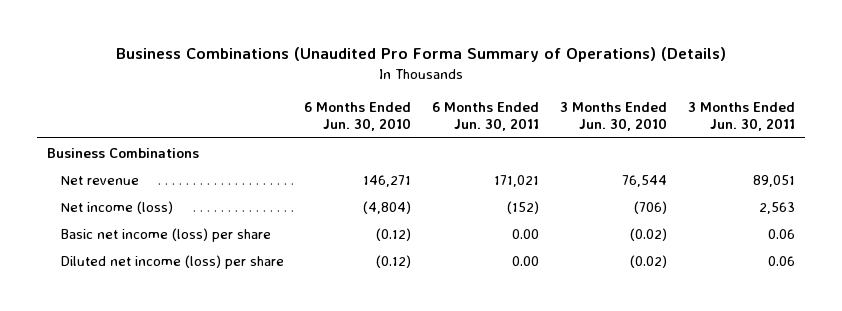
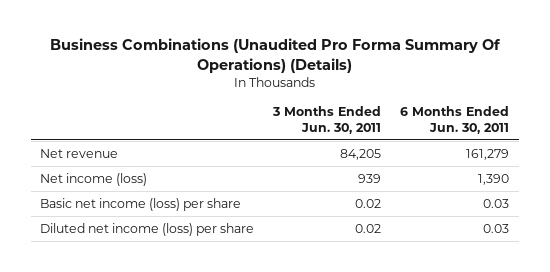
[116,47,727,63] Business Combinations (Unaudited Pro Forma Summary of Operations) (Details) -> [49,38,501,73] Business Combinations (Unaudited Pro Forma Summary Of Operations) (Details)
[304,101,412,131] 6 Months Ended Jun. 30, 2010 -> none
[560,101,668,131] 3 Months Ended Jun. 30, 2010 -> none
[47,147,200,158] Business Combinations -> none
[494,174,540,187] 171,021 -> [466,148,510,160] 161,279
[752,174,795,187] 89,051 -> [340,148,382,160] 84,205
[507,200,540,214] (152) -> [478,173,510,185] 1,390
[758,201,795,214] 2,563 -> [358,173,382,183] 939
[512,228,540,239] 0.00 -> [483,198,510,208] 0.03
[767,228,795,239] 0.06 -> [355,198,382,208] 0.02
[512,255,540,266] 0.00 -> [483,223,510,233] 0.03
[767,255,795,266] 0.06 -> [355,223,382,233] 0.02

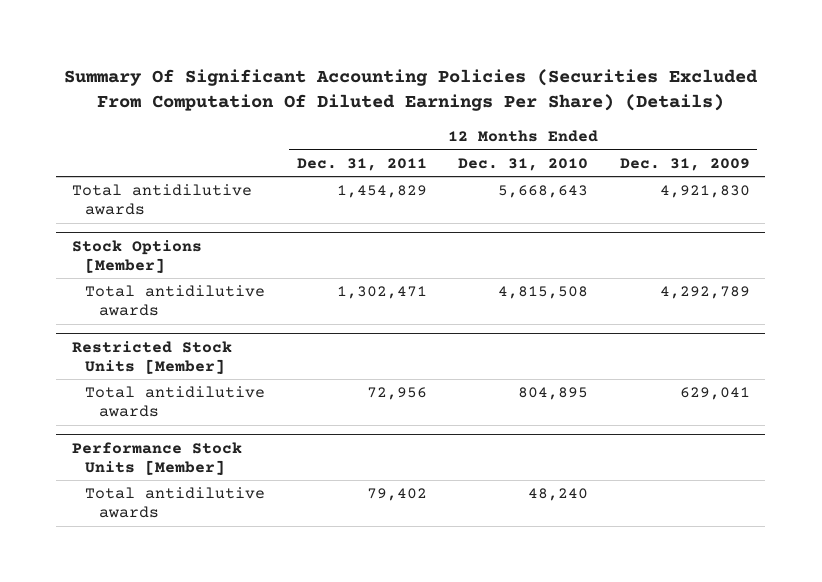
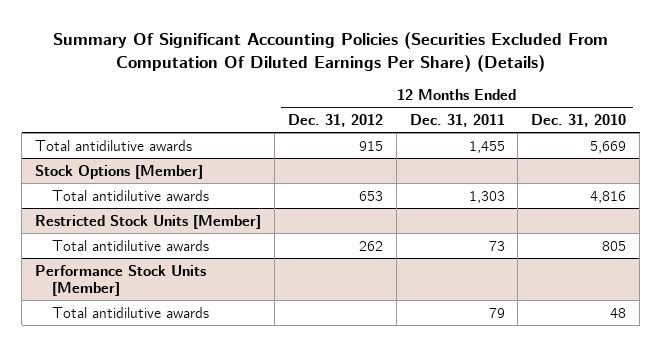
[619,157,750,171] Dec. 31, 2009 -> none
none -> [287,113,383,127] Dec. 31, 2012
[336,184,427,198] 1,454,829 -> [468,140,505,153] 1,455
[498,184,589,198] 5,668,643 -> [590,140,627,153] 5,669
[336,285,427,299] 1,302,471 -> [468,190,505,203] 1,303
[498,285,589,299] 4,815,508 -> [590,190,627,203] 4,816
[366,386,427,400] 72,956 -> [488,240,505,251] 73
[518,386,589,400] 804,895 -> [602,240,627,251] 805
[366,487,427,501] 79,402 -> [488,307,505,318] 79
[528,487,589,501] 48,240 -> [610,307,627,318] 48

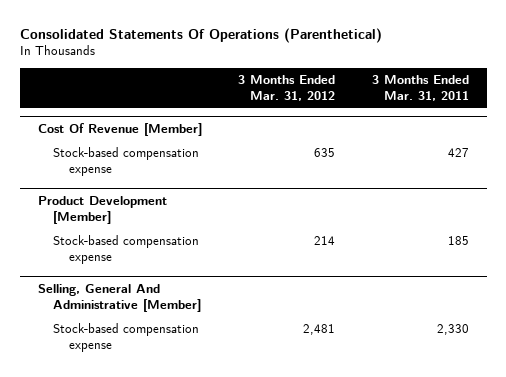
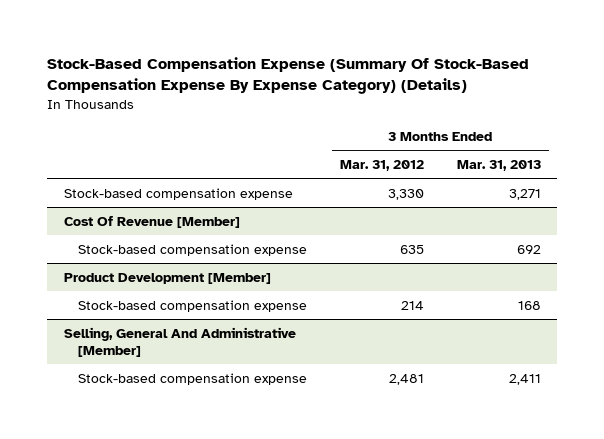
[19,27,382,43] Consolidated Statements Of Operations (Parenthetical) -> [47,56,530,94] Stock-Based Compensation Expense (Summary Of Stock-Based Compensation Expense By Expense Category) (Details)
[371,75,469,101] 3 Months Ended Mar. 31, 2011 -> none
none -> [456,159,541,171] Mar. 31, 2013
none -> [63,187,293,200] Stock-based compensation expense

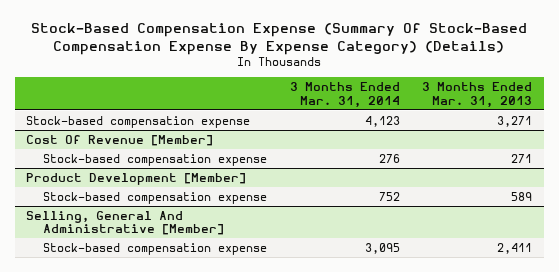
[339,159,424,171] Mar. 31, 2012 -> none
none -> [289,82,400,108] 3 Months Ended Mar. 31, 2014
[516,244,541,254] 692 -> [511,153,533,163] 271
[517,300,541,310] 168 -> [511,191,533,201] 589

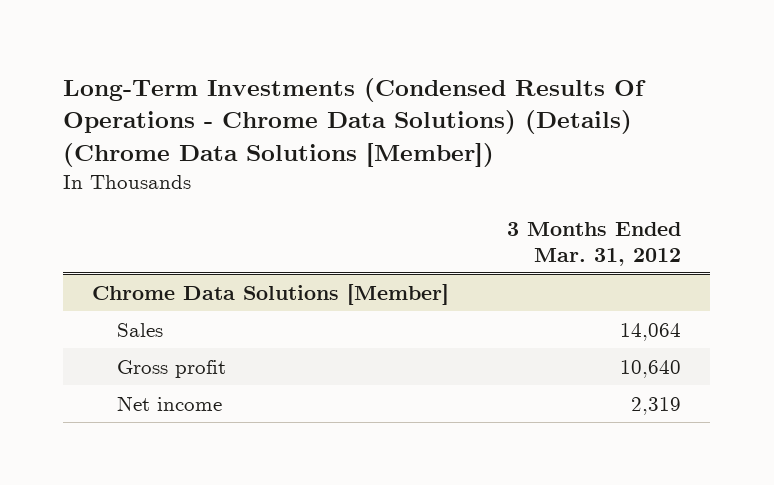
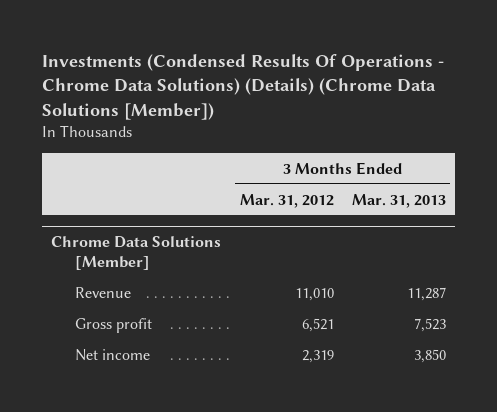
[63,77,647,167] Long-Term Investments (Condensed Results Of Operations - Chrome Data Solutions) (Details) (Chrome Data Solutions [Member]) -> [42,53,445,120] Investments (Condensed Results Of Operations - Chrome Data Solutions) (Details) (Chrome Data Solutions [Member])
none -> [351,193,446,208] Mar. 31, 2013
[117,322,164,337] Sales -> none
none -> [74,286,131,298] Revenue
[620,359,682,378] 10,640 -> [301,317,334,332] 6,521

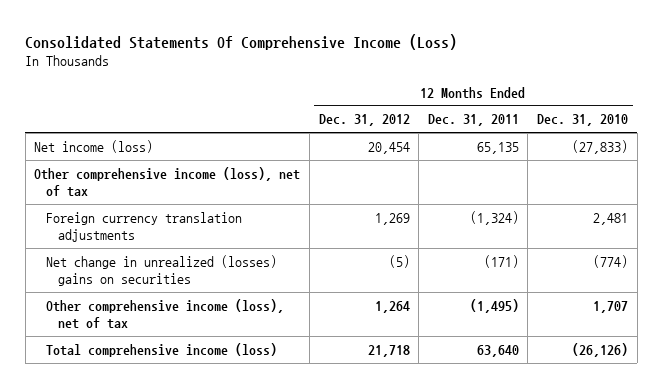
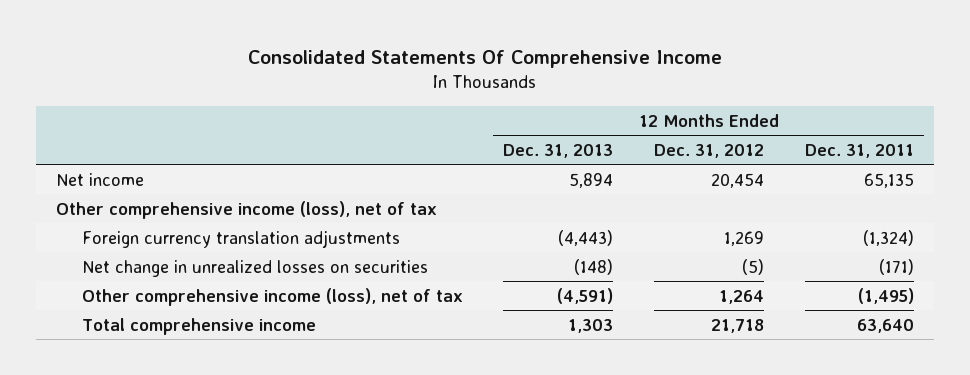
[25,33,458,50] Consolidated Statements Of Comprehensive Income (Loss) -> [247,49,722,68] Consolidated Statements Of Comprehensive Income
[537,114,629,127] Dec. 31, 2010 -> none
none -> [503,143,614,158] Dec. 31, 2013
[34,139,154,153] Net income (loss) -> [55,172,144,186] Net income
[46,254,278,286] Net change in unrealized (losses) gains on securities -> [81,259,428,277] Net change in unrealized losses on securities
[46,342,278,357] Total comprehensive income (loss) -> [81,317,316,335] Total comprehensive income

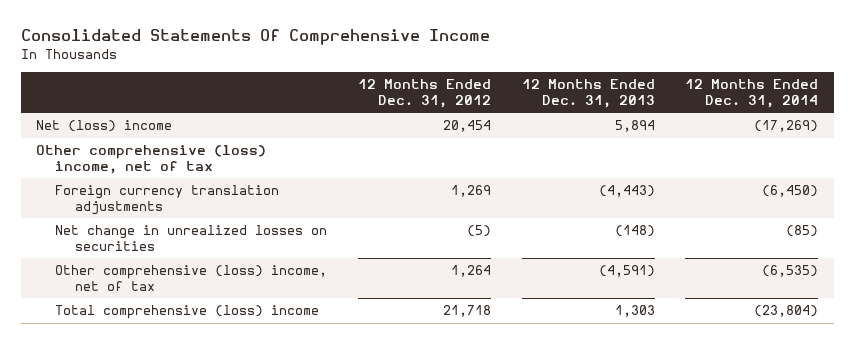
[804,143,914,158] Dec. 31, 2011 -> none
none -> [685,79,819,108] 12 Months Ended Dec. 31, 2014
[55,172,144,186] Net income -> [35,120,172,133] Net (loss) income
[55,200,437,219] Other comprehensive income (loss), net of tax -> [35,145,266,175] Other comprehensive (loss) income, net of tax
[81,287,463,306] Other comprehensive income (loss), net of tax -> [55,265,328,292] Other comprehensive (loss) income, net of tax
[81,317,316,335] Total comprehensive income -> [55,305,320,320] Total comprehensive (loss) income

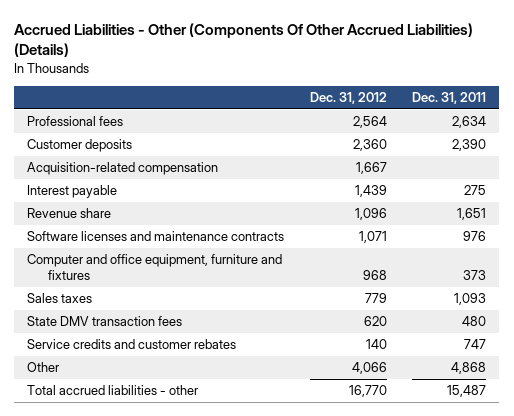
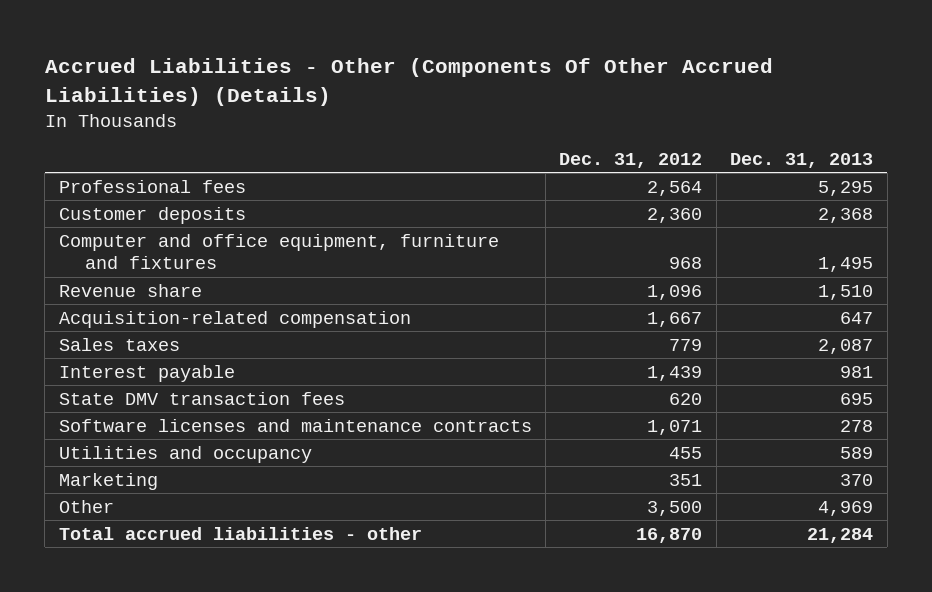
[412,92,487,105] Dec. 31, 2011 -> none
none -> [730,152,874,168] Dec. 31, 2013
[27,208,112,219] Revenue share -> [58,283,202,297] Revenue share
[27,162,219,176] Acquisition-related compensation -> [58,310,411,328] Acquisition-related compensation
[27,185,118,199] Interest payable -> [58,364,235,382] Interest payable
[27,339,237,350] Service credits and customer rebates -> none
[27,231,285,242] Software licenses and maintenance contracts -> [58,418,532,432] Software licenses and maintenance contracts
none -> [58,445,312,463] Utilities and occupancy
none -> [58,472,158,490] Marketing
[351,362,387,375] 4,066 -> [647,500,703,516] 3,500
[348,385,387,398] 16,770 -> [636,527,703,543] 16,870

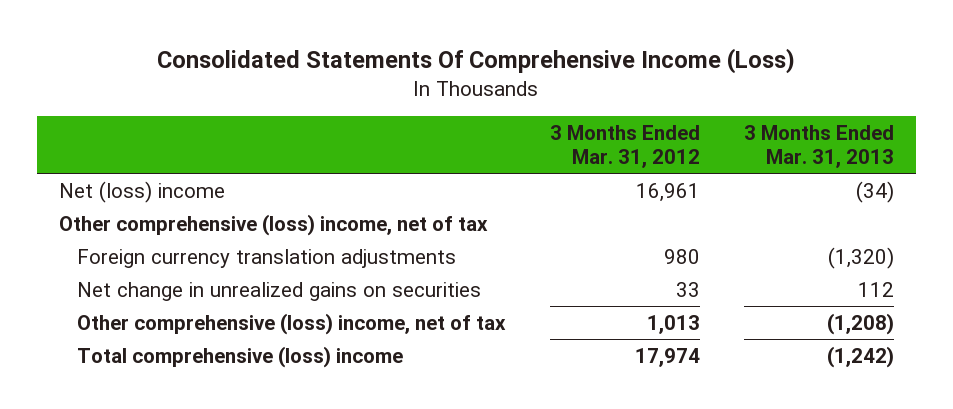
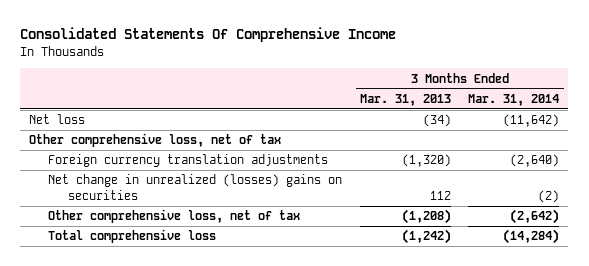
[157,48,796,75] Consolidated Statements Of Comprehensive Income (Loss) -> [20,27,397,43] Consolidated Statements Of Comprehensive Income
[549,124,700,168] 3 Months Ended Mar. 31, 2012 -> none
none -> [468,93,560,106] Mar. 31, 2014
[58,180,225,203] Net (loss) income -> [29,114,86,125] Net loss
[58,213,488,236] Other comprehensive (loss) income, net of tax -> [29,133,282,148] Other comprehensive loss, net of tax
[77,281,482,301] Net change in unrealized gains on securities -> [48,174,343,201] Net change in unrealized (losses) gains on securities
[77,312,507,335] Other comprehensive (loss) income, net of tax -> [48,209,301,224] Other comprehensive loss, net of tax
[77,345,404,368] Total comprehensive (loss) income -> [48,229,217,244] Total comprehensive loss

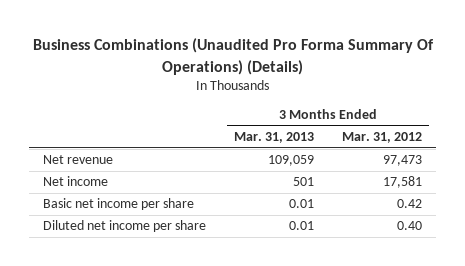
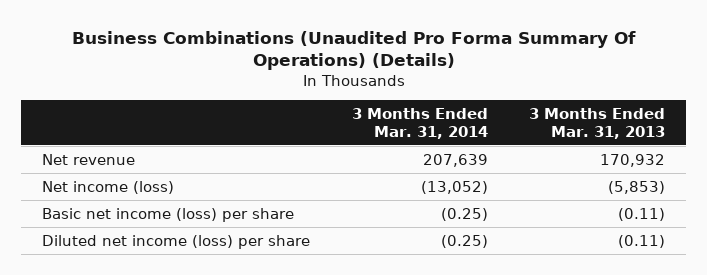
[342,132,423,144] Mar. 31, 2012 -> none
none -> [351,107,488,139] 3 Months Ended Mar. 31, 2014
[268,155,315,167] 109,059 -> [600,153,666,167] 170,932
[43,176,109,187] Net income -> [42,180,175,194] Net income (loss)
[293,177,315,187] 501 -> [608,180,666,194] (5,853)
[43,198,195,211] Basic net income per share -> [42,207,295,222] Basic net income (loss) per share
[289,199,315,209] 0.01 -> [618,207,666,221] (0.11)
[43,220,207,233] Diluted net income per share -> [42,234,311,249] Diluted net income (loss) per share
[289,221,315,231] 0.01 -> [618,234,666,248] (0.11)

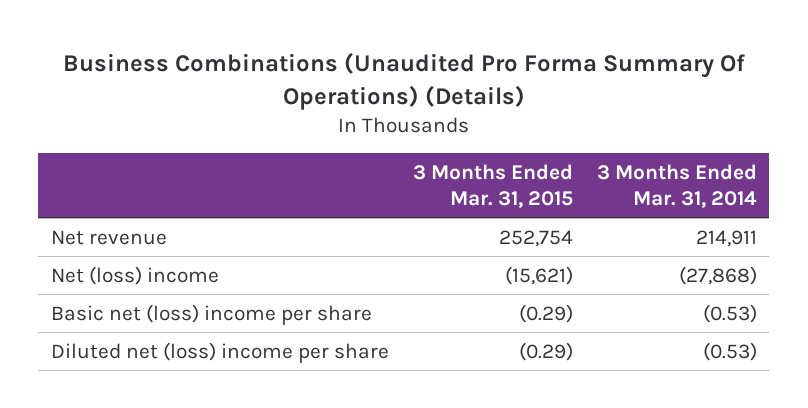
[529,107,666,139] 3 Months Ended Mar. 31, 2013 -> none
none -> [412,163,573,208] 3 Months Ended Mar. 31, 2015
[422,153,488,167] 207,639 -> [696,229,758,247] 214,911
[42,180,175,194] Net income (loss) -> [50,265,219,285] Net (loss) income
[420,180,488,194] (13,052) -> [679,265,758,285] (27,868)
[42,207,295,222] Basic net income (loss) per share -> [50,303,372,325] Basic net (loss) income per share
[440,207,488,221] (0.25) -> [703,303,758,323] (0.53)
[42,234,311,249] Diluted net income (loss) per share -> [50,341,389,363] Diluted net (loss) income per share
[440,234,488,248] (0.25) -> [703,341,758,361] (0.53)

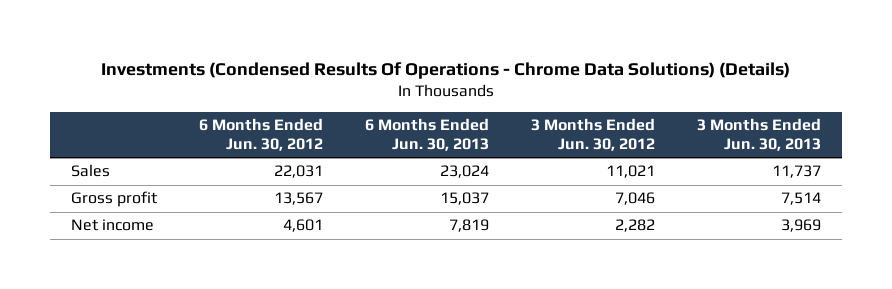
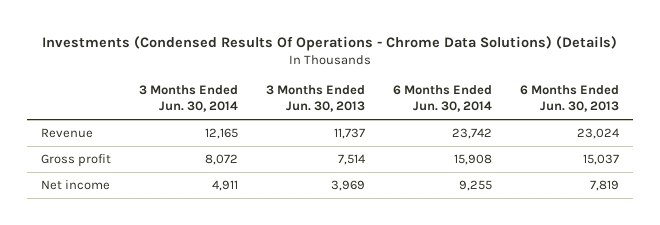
[199,117,324,151] 6 Months Ended Jun. 30, 2012 -> none
[531,117,656,151] 3 Months Ended Jun. 30, 2012 -> none
none -> [139,85,239,113] 3 Months Ended Jun. 30, 2014
none -> [393,85,493,113] 6 Months Ended Jun. 30, 2014
[71,164,111,178] Sales -> [41,127,94,138] Revenue

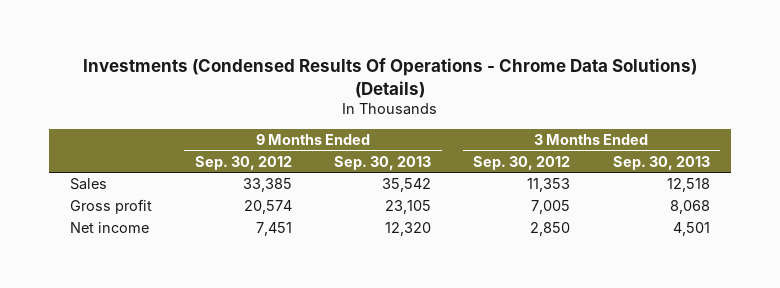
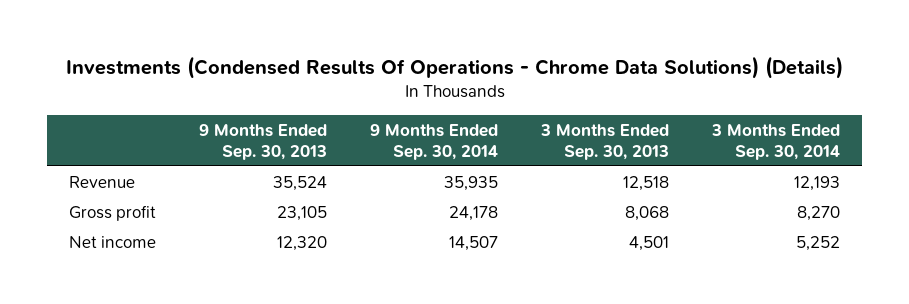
[194,155,292,170] Sep. 30, 2012 -> none
[473,155,571,170] Sep. 30, 2012 -> none
none -> [370,123,499,160] 9 Months Ended Sep. 30, 2014
none -> [711,123,841,160] 3 Months Ended Sep. 30, 2014
[70,178,108,191] Sales -> none
none -> [68,175,135,188] Revenue

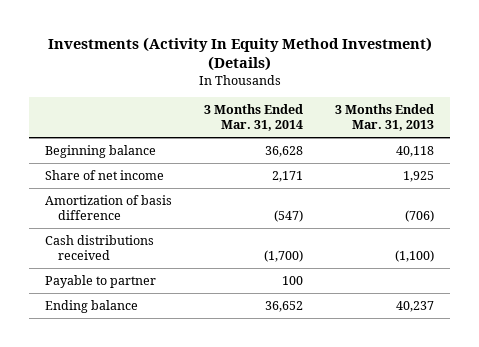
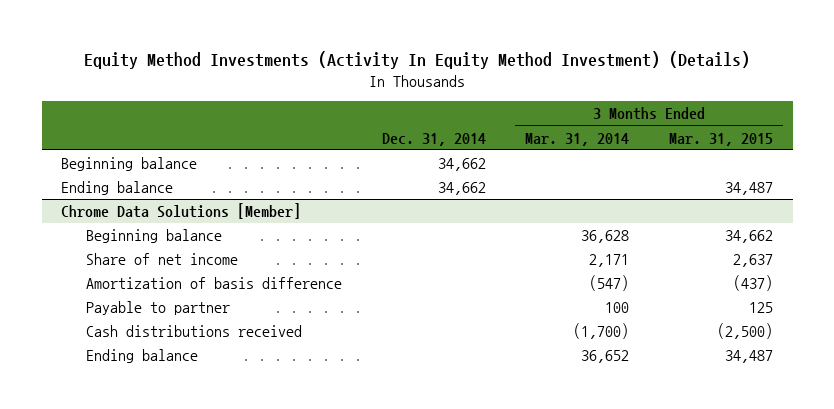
[47,36,432,71] Investments (Activity In Equity Method Investment) (Details) -> [84,51,751,70] Equity Method Investments (Activity In Equity Method Investment) (Details)
[334,104,434,132] 3 Months Ended Mar. 31, 2013 -> none
none -> [381,132,486,146] Dec. 31, 2014
none -> [668,132,773,146] Mar. 31, 2015
none -> [61,156,198,171] Beginning balance
none -> [61,180,174,195] Ending balance
none -> [61,202,302,219] Chrome Data Solutions [Member]
[45,234,155,261] Cash distributions received -> none
none -> [85,324,302,337] Cash distributions received

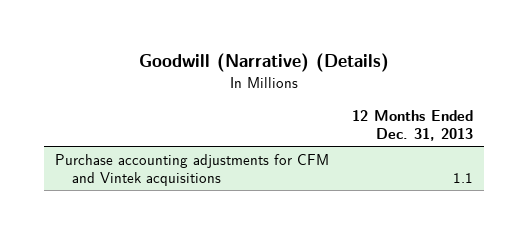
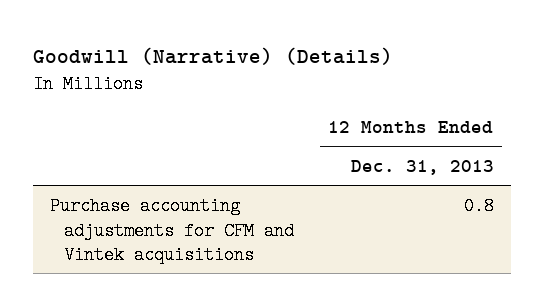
[452,172,473,183] 1.1 -> [463,197,494,216] 0.8

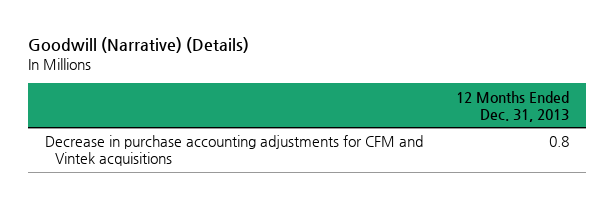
[50,197,294,265] Purchase accounting adjustments for CFM and Vintek acquisitions -> [44,135,423,167] Decrease in purchase accounting adjustments for CFM and Vintek acquisitions

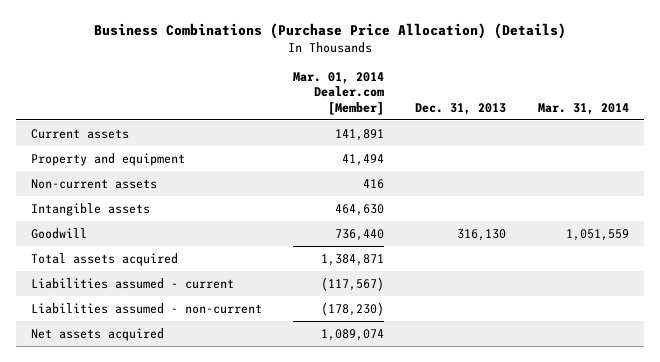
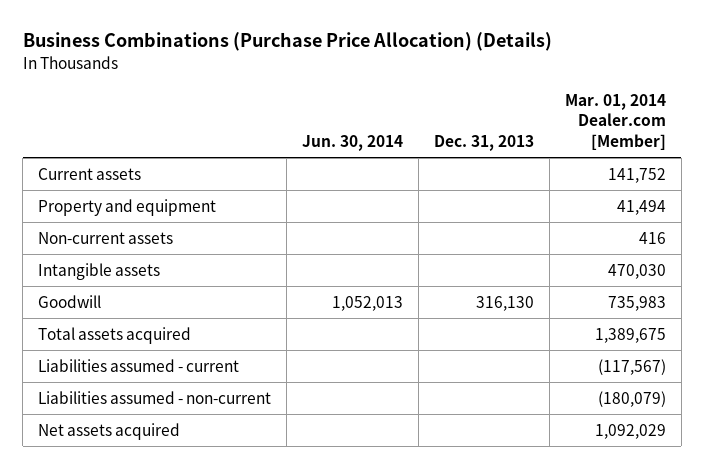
[537,102,629,115] Mar. 31, 2014 -> none
none -> [302,134,404,151] Jun. 30, 2014
[335,128,385,141] 141,891 -> [607,167,666,183] 141,752
[335,203,385,216] 464,630 -> [607,263,666,279] 470,030
[335,228,385,241] 736,440 -> [607,295,666,311] 735,983
[321,253,385,266] 1,384,871 -> [594,327,666,343] 1,389,675
[321,301,385,316] (178,230) -> [597,390,666,407] (180,079)
[321,328,385,341] 1,089,074 -> [594,423,666,439] 1,092,029

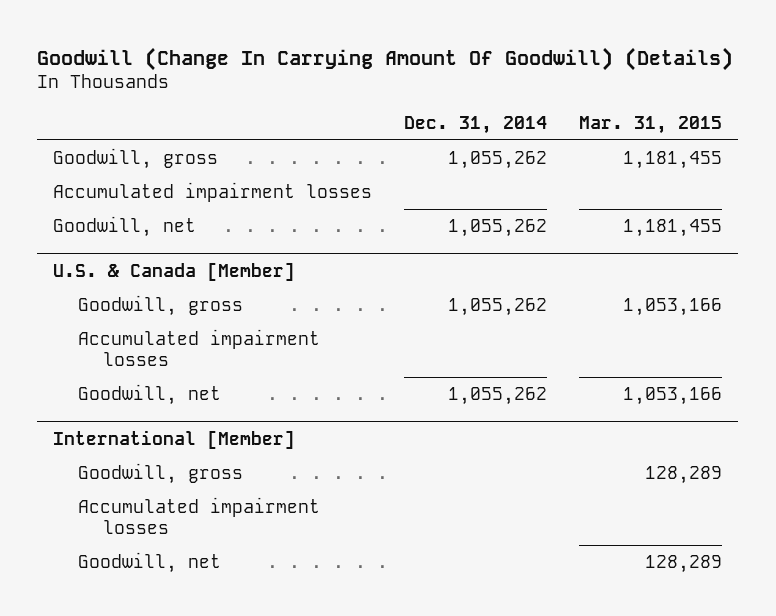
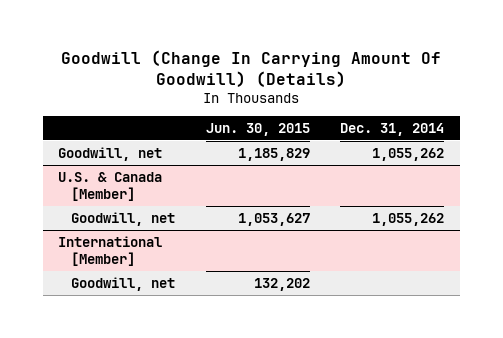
[579,115,723,134] Mar. 31, 2015 -> none
none -> [205,122,310,136] Jun. 30, 2015
[53,148,219,170] Goodwill, gross -> none
[53,182,373,203] Accumulated impairment losses -> none
[78,295,244,317] Goodwill, gross -> none
[78,329,321,367] Accumulated impairment losses -> none
[78,463,244,485] Goodwill, gross -> none
[78,497,321,535] Accumulated impairment losses -> none

